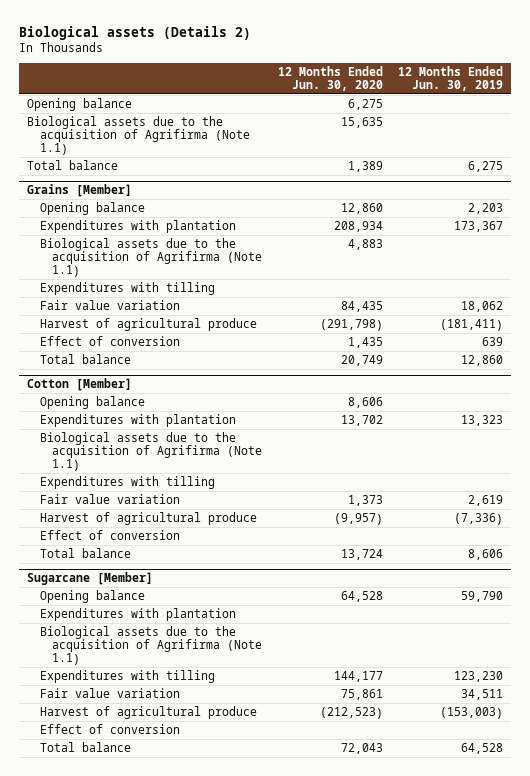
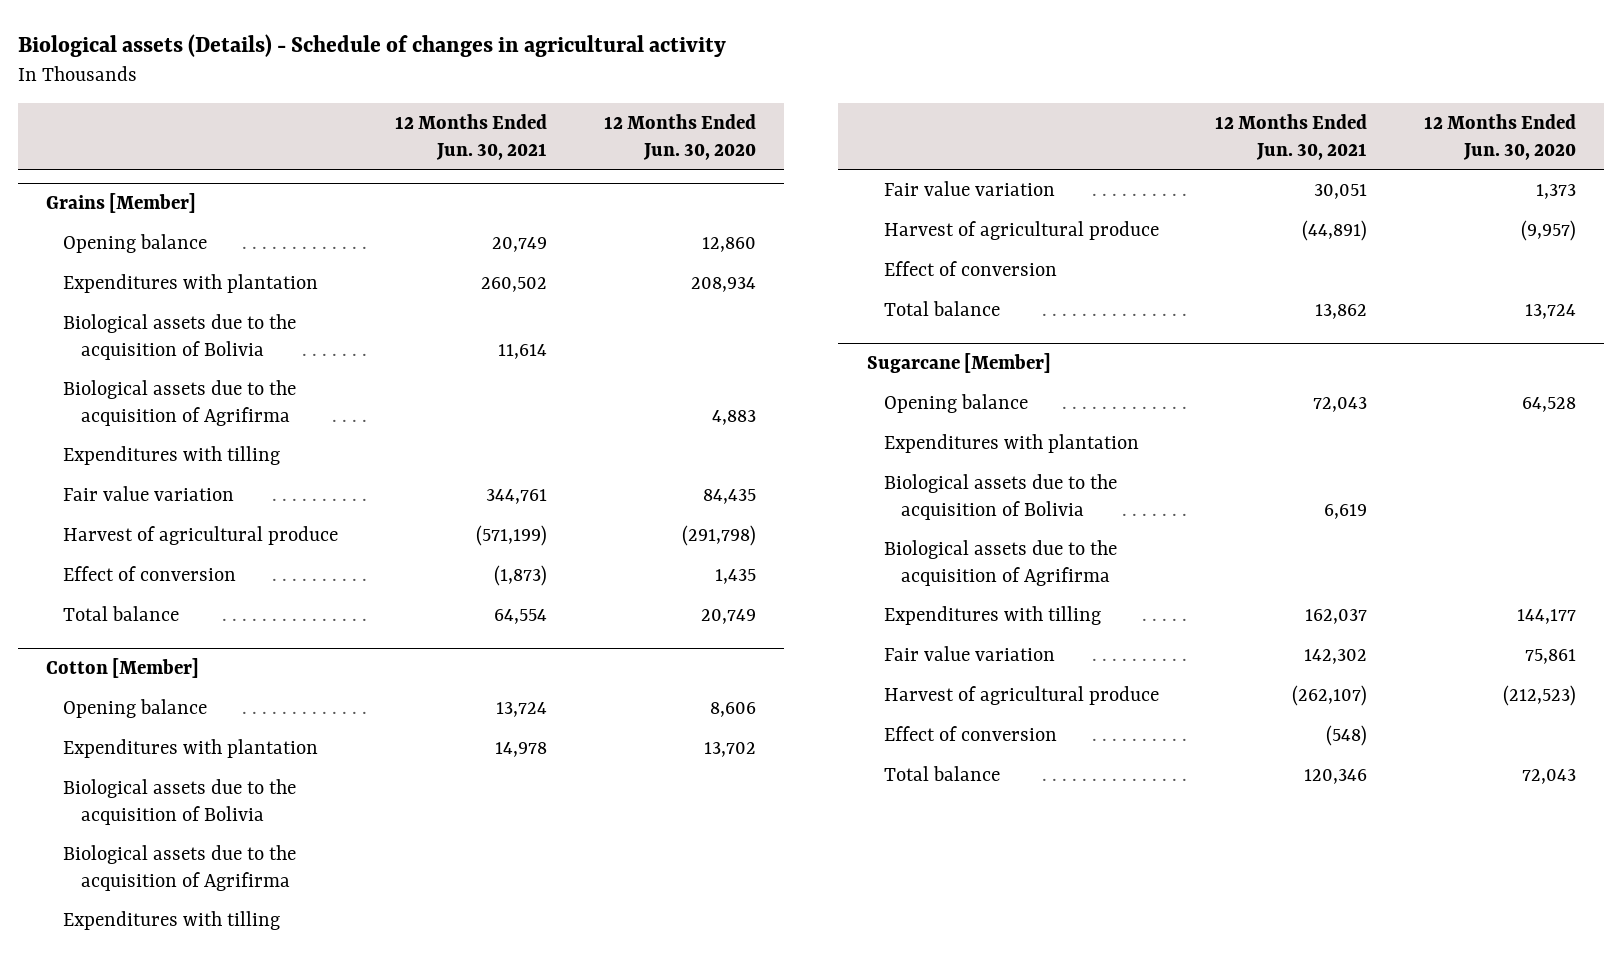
[19,25,252,40] Biological assets (Details 2) -> [17,33,726,57] Biological assets (Details) - Schedule of changes in agricultural activity
[397,66,503,92] 12 Months Ended Jun. 30, 2019 -> none
none -> [395,113,548,160] 12 Months Ended Jun. 30, 2021
[26,97,132,111] Opening balance -> none
[26,115,250,156] Biological assets due to the acquisition of Agrifirma (Note 1.1) -> none
[26,159,118,170] Total balance -> none
none -> [63,313,297,360] Biological assets due to the acquisition of Bolivia
[39,237,263,278] Biological assets due to the acquisition of Agrifirma (Note 1.1) -> [63,379,297,426] Biological assets due to the acquisition of Agrifirma
none -> [63,778,297,825] Biological assets due to the acquisition of Bolivia
[39,431,263,472] Biological assets due to the acquisition of Agrifirma (Note 1.1) -> [63,844,297,891] Biological assets due to the acquisition of Agrifirma
none -> [883,473,1117,520] Biological assets due to the acquisition of Bolivia
[39,625,263,666] Biological assets due to the acquisition of Agrifirma (Note 1.1) -> [883,539,1117,586] Biological assets due to the acquisition of Agrifirma

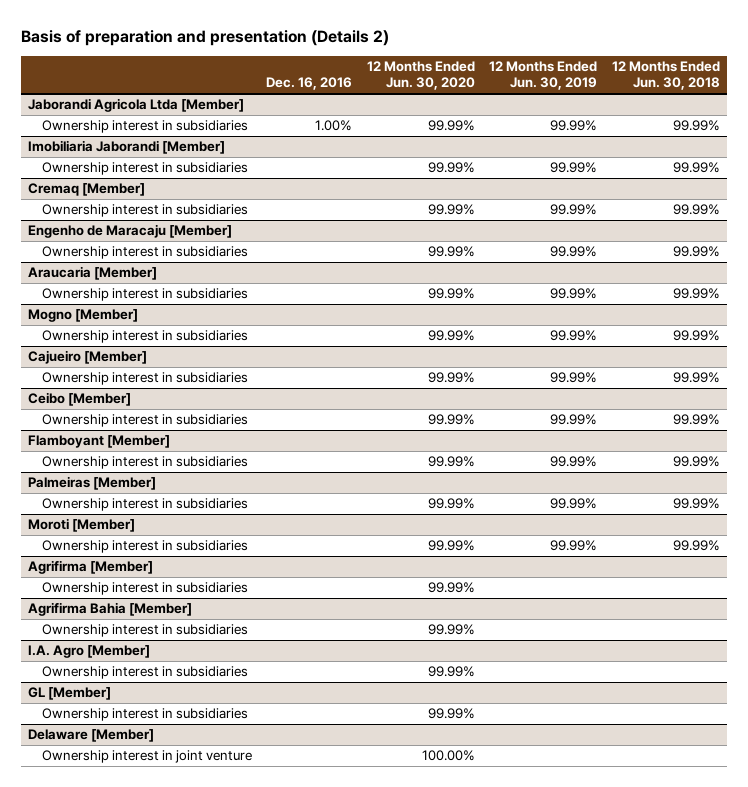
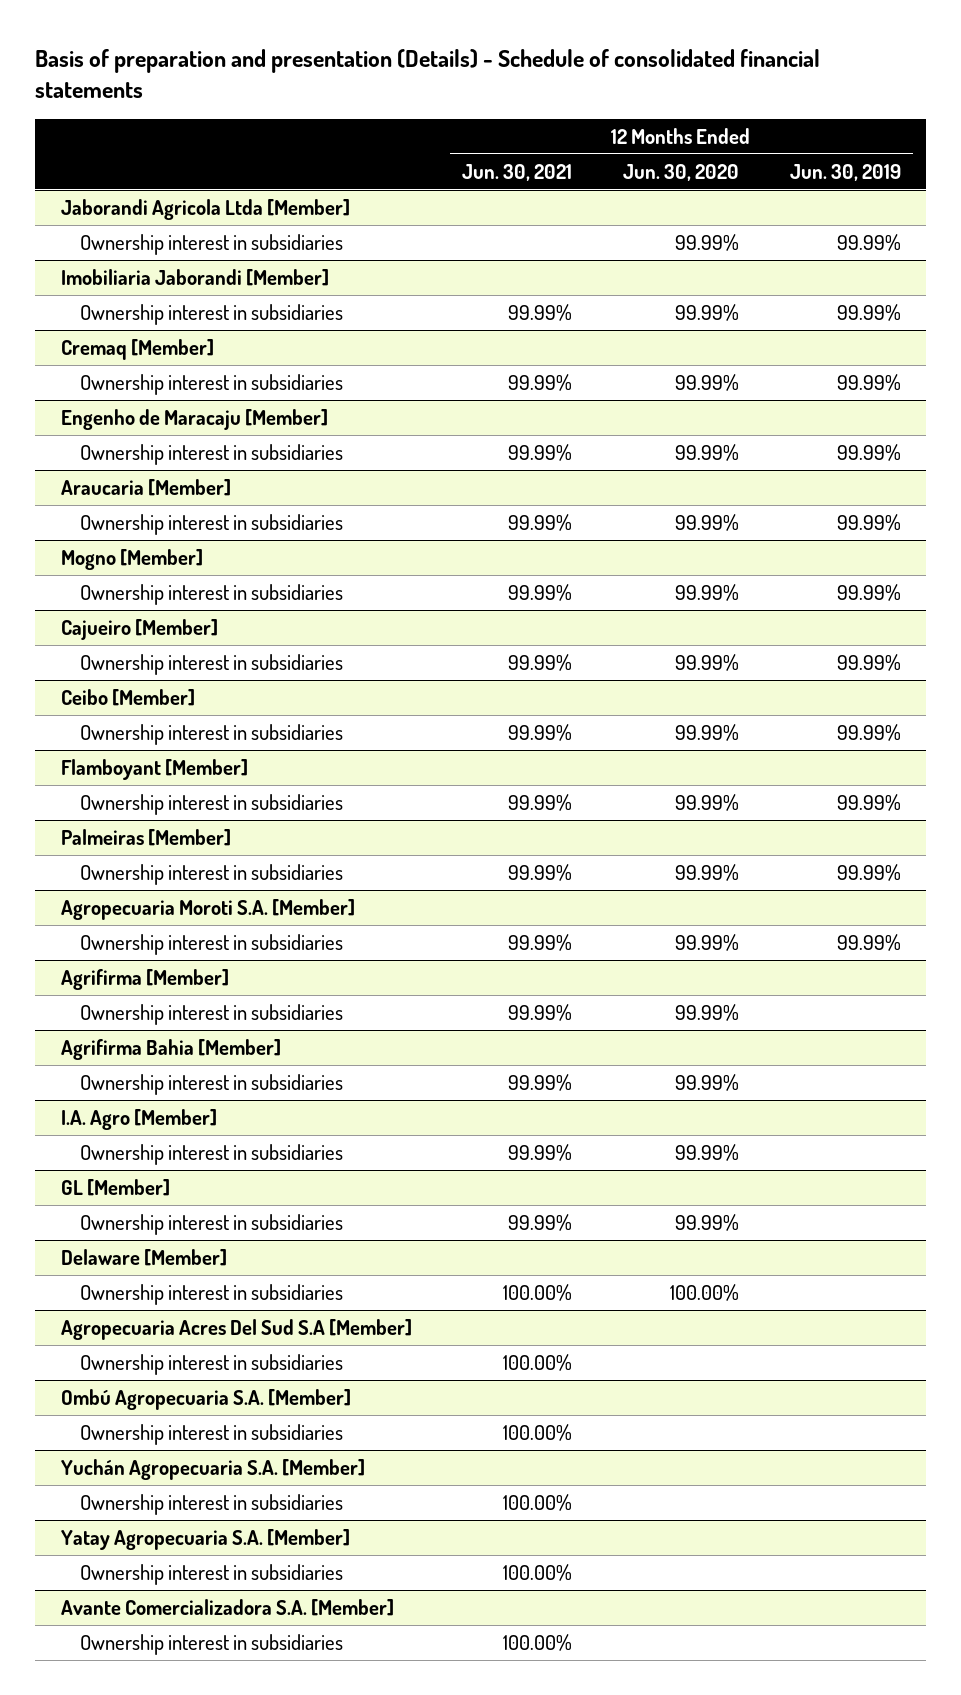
[20,30,389,47] Basis of preparation and presentation (Details 2) -> [35,48,821,99] Basis of preparation and presentation (Details) - Schedule of consolidated financial statements
[266,77,353,91] Dec. 16, 2016 -> none
[611,61,720,91] 12 Months Ended Jun. 30, 2018 -> none
none -> [462,163,573,181] Jun. 30, 2021
[28,518,136,533] Moroti [Member] -> none
none -> [60,898,355,920] Agropecuaria Moroti S.A. [Member]
[41,750,252,764] Ownership interest in joint venture -> [79,1283,343,1305] Ownership interest in subsidiaries
none -> [60,1318,412,1340] Agropecuaria Acres Del Sud S.A [Member]
none -> [79,1353,343,1375] Ownership interest in subsidiaries
none -> [60,1388,351,1410] Ombú Agropecuaria S.A. [Member]
none -> [79,1423,343,1445] Ownership interest in subsidiaries
none -> [60,1458,365,1480] Yuchán Agropecuaria S.A. [Member]
none -> [79,1493,343,1515] Ownership interest in subsidiaries
none -> [60,1528,350,1550] Yatay Agropecuaria S.A. [Member]
none -> [79,1563,343,1585] Ownership interest in subsidiaries
none -> [60,1598,394,1616] Avante Comercializadora S.A. [Member]
none -> [79,1633,343,1655] Ownership interest in subsidiaries

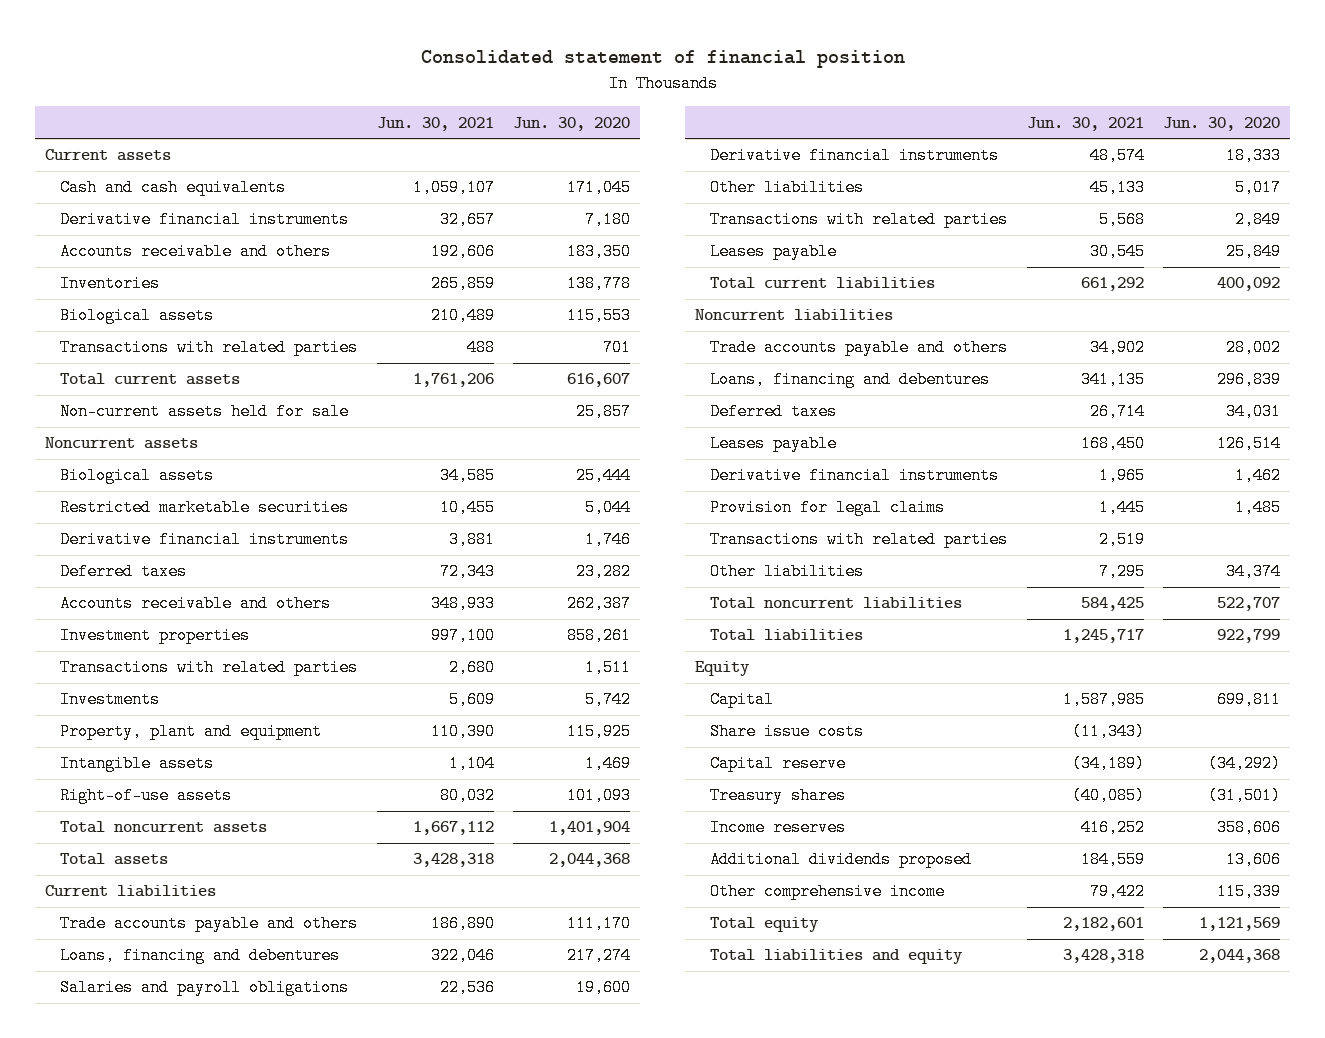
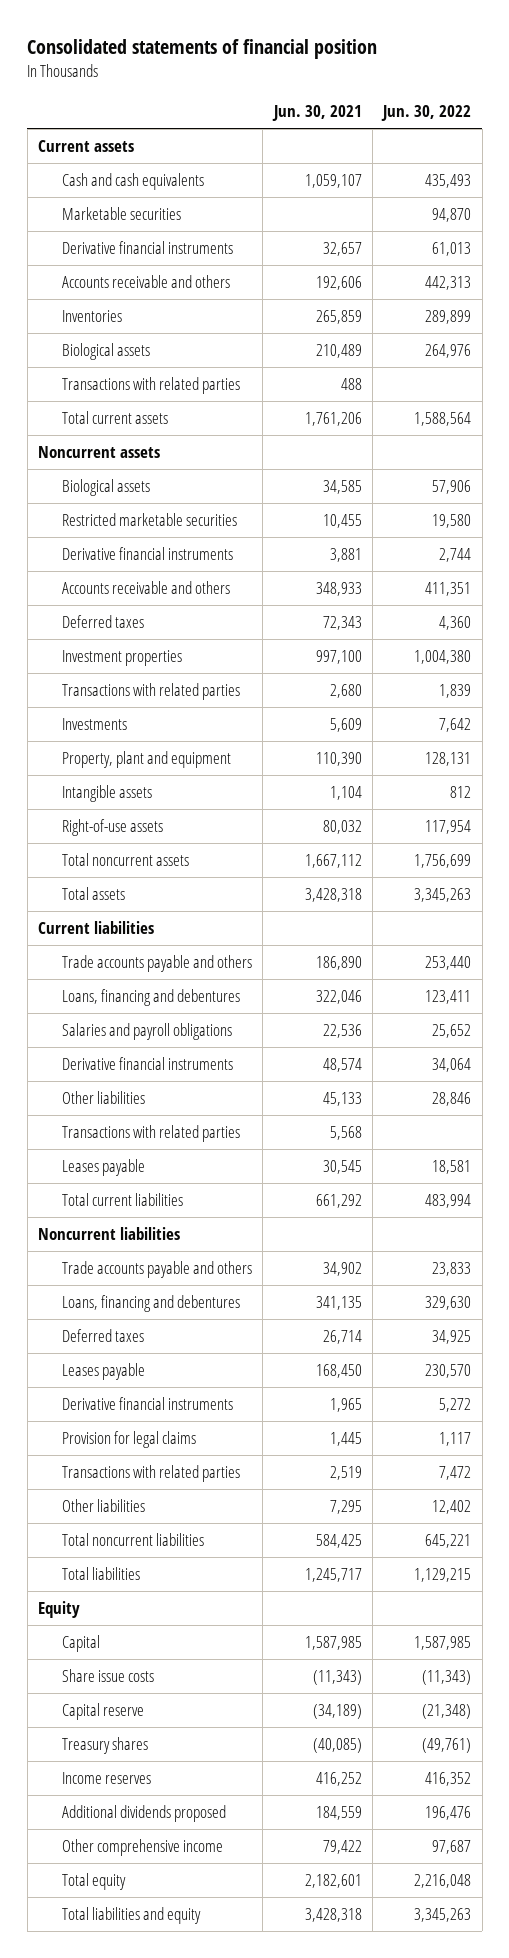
[420,50,905,69] Consolidated statement of financial position -> [27,38,378,59] Consolidated statements of financial position
[513,116,631,131] Jun. 30, 2020 -> none
none -> [381,105,472,122] Jun. 30, 2022
none -> [61,207,181,221] Marketable securities
[60,403,350,421] Non-current assets held for sale -> none
[60,563,188,581] Deferred taxes -> [61,615,144,629] Deferred taxes

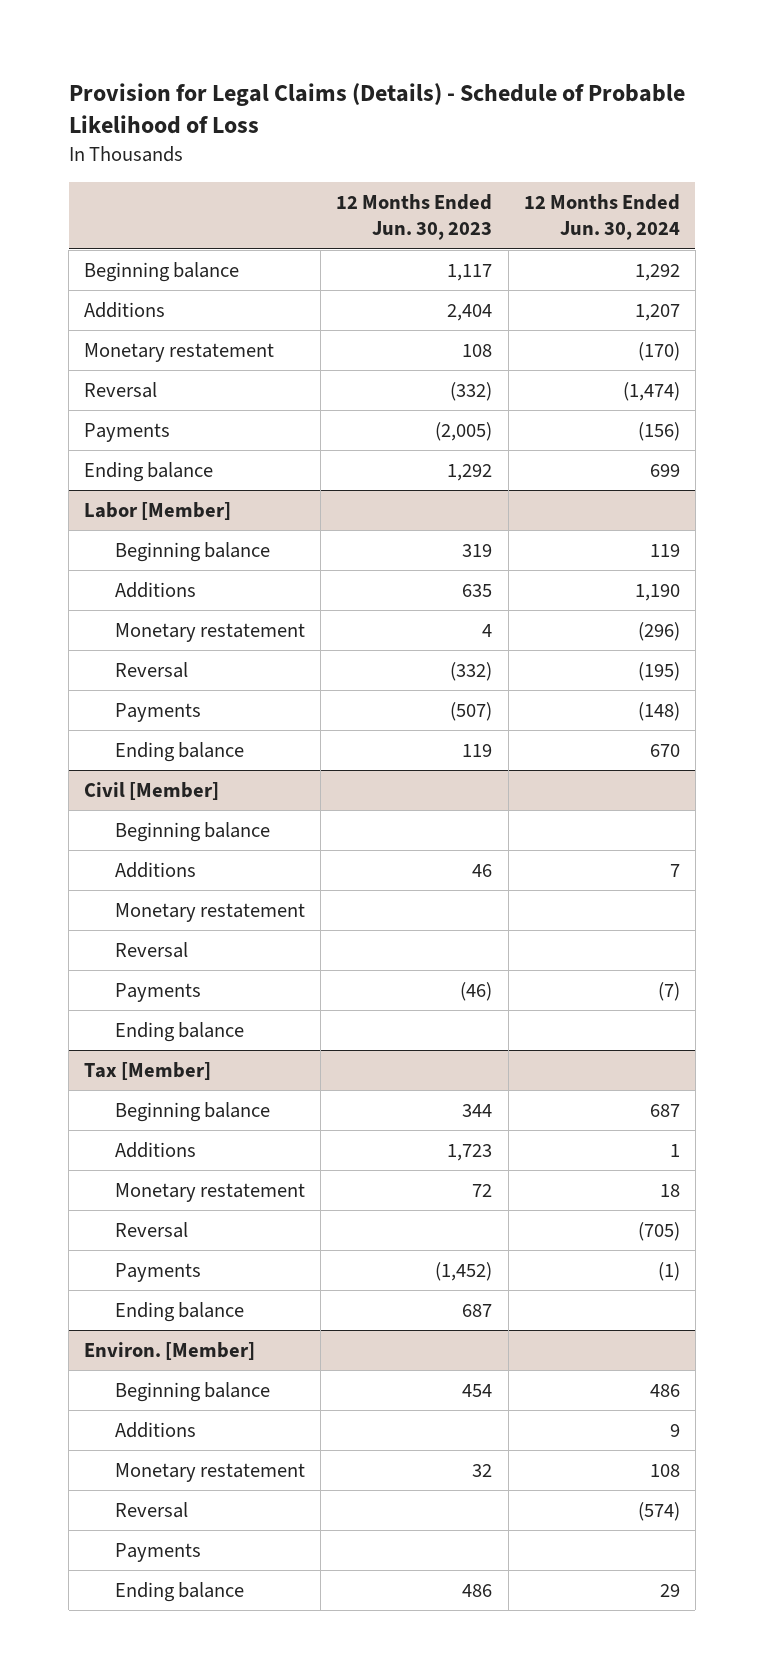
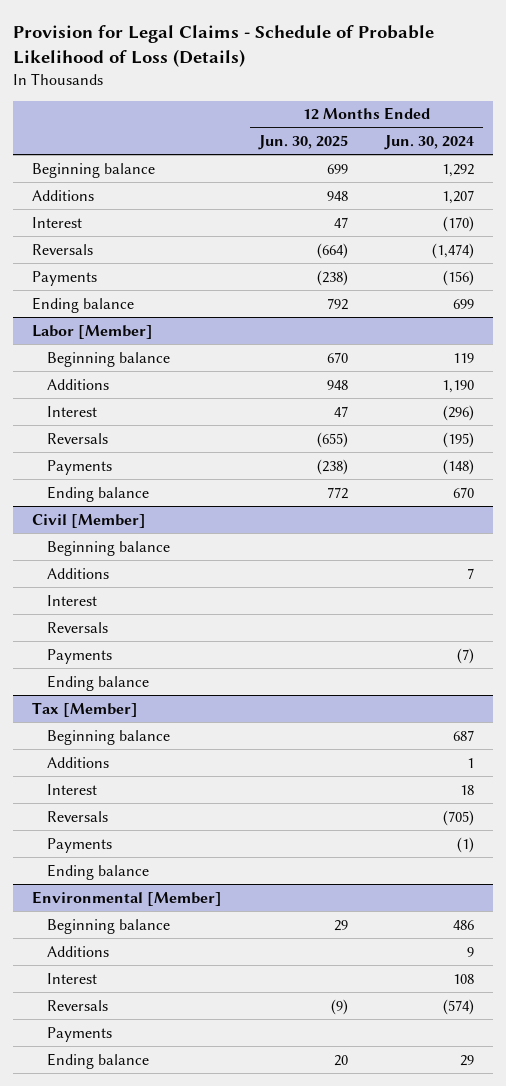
[68,83,685,135] Provision for Legal Claims (Details) - Schedule of Probable Likelihood of Loss -> [13,25,435,68] Provision for Legal Claims - Schedule of Probable Likelihood of Loss (Details)
[336,194,493,241] 12 Months Ended Jun. 30, 2023 -> none
none -> [257,135,348,151] Jun. 30, 2025
[84,343,275,363] Monetary restatement -> [31,216,82,228] Interest
[84,382,158,399] Reversal -> [31,243,93,255] Reversals
[115,623,306,643] Monetary restatement -> [47,405,98,417] Interest
[115,662,189,679] Reversal -> [47,432,109,444] Reversals
[115,903,306,923] Monetary restatement -> [47,594,98,606] Interest
[115,942,189,959] Reversal -> [47,621,109,633] Reversals
[115,1183,306,1203] Monetary restatement -> [47,783,98,795] Interest
[115,1222,189,1239] Reversal -> [47,810,109,822] Reversals
[84,1342,256,1361] Environ. [Member] -> none
none -> [31,890,222,906] Environmental [Member]
[115,1463,306,1483] Monetary restatement -> [47,972,98,984] Interest
[115,1502,189,1519] Reversal -> [47,999,109,1011] Reversals

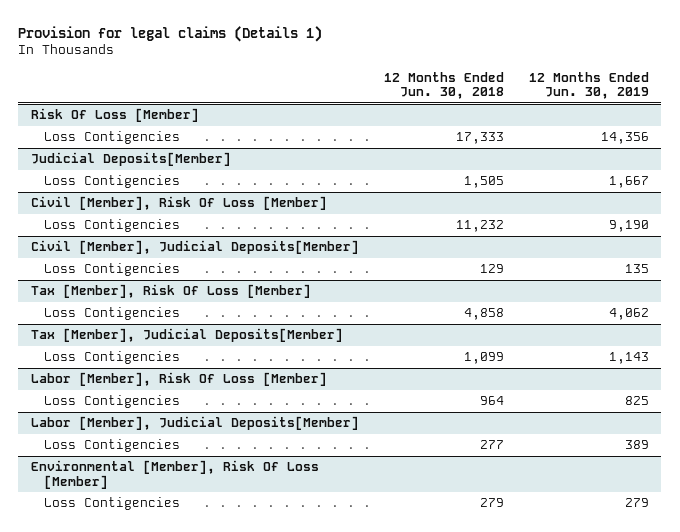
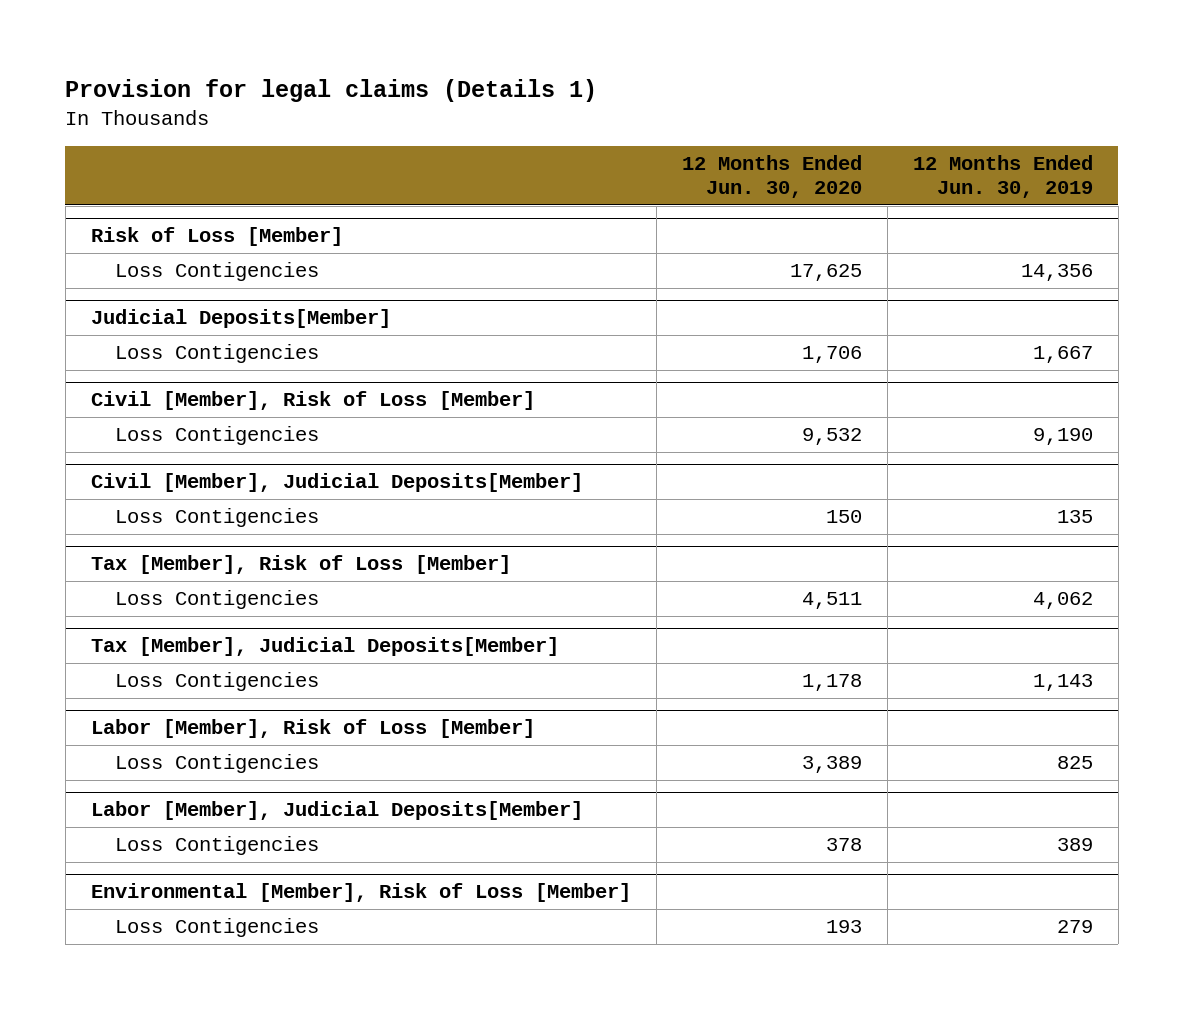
[383,71,504,100] 12 Months Ended Jun. 30, 2018 -> none
none -> [681,154,862,199] 12 Months Ended Jun. 30, 2020
[30,108,199,123] Risk Of Loss [Member] -> [90,227,343,247] Risk of Loss [Member]
[30,196,327,211] Civil [Member], Risk Of Loss [Member] -> [90,391,535,411] Civil [Member], Risk of Loss [Member]
[30,284,311,299] Tax [Member], Risk Of Loss [Member] -> [90,555,511,575] Tax [Member], Risk of Loss [Member]
[30,372,327,387] Labor [Member], Risk Of Loss [Member] -> [90,719,535,739] Labor [Member], Risk of Loss [Member]
[30,460,319,489] Environmental [Member], Risk Of Loss [Member] -> [90,883,631,903] Environmental [Member], Risk of Loss [Member]

